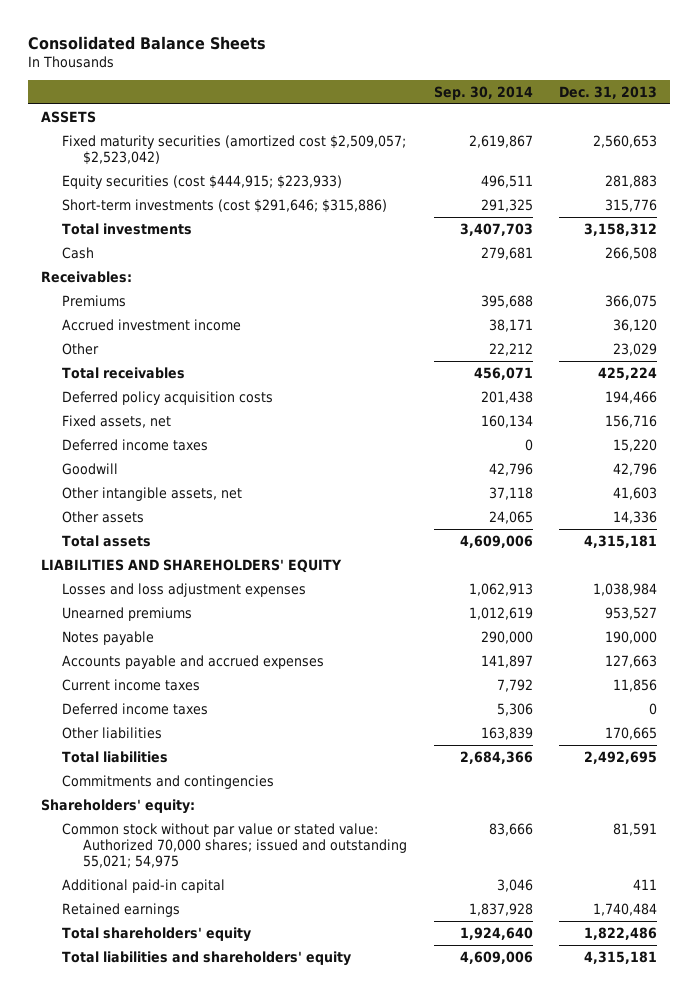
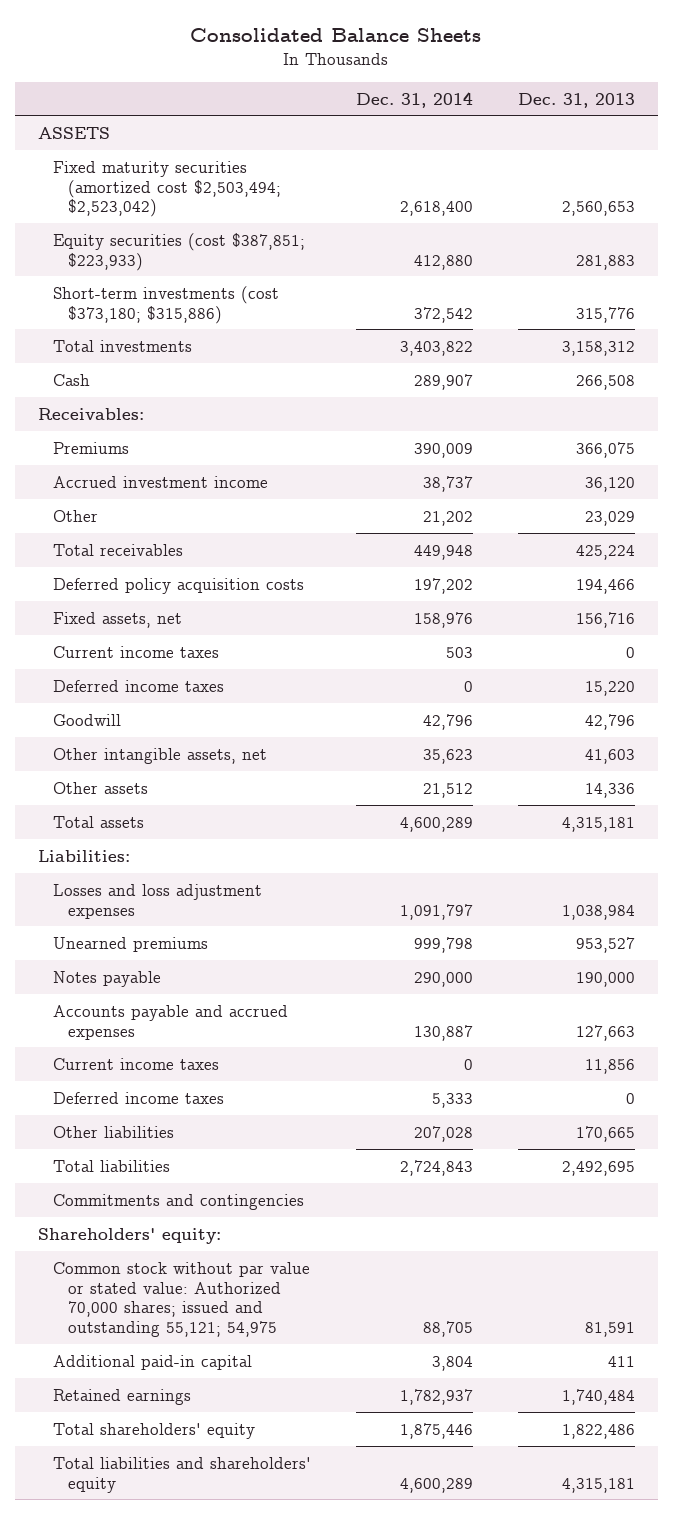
[433,85,533,100] Sep. 30, 2014 -> none
none -> [356,91,474,108] Dec. 31, 2014
[62,134,407,165] Fixed maturity securities (amortized cost $2,509,057; $2,523,042) -> [52,160,282,218] Fixed maturity securities (amortized cost $2,503,494; $2,523,042)
[62,174,343,189] Equity securities (cost $444,915; $223,933) -> [52,232,305,271] Equity securities (cost $387,851; $223,933)
[62,198,388,213] Short-term investments (cost $291,646; $315,886) -> [52,285,279,324] Short-term investments (cost $373,180; $315,886)
none -> [52,645,219,658] Current income taxes
[41,558,343,573] LIABILITIES AND SHAREHOLDERS' EQUITY -> none
none -> [37,849,130,862] Liabilities:
[62,822,408,868] Common stock without par value or stated value: Authorized 70,000 shares; issued and outstanding 55,021; 54,975 -> [52,1261,310,1338] Common stock without par value or stated value: Authorized 70,000 shares; issued and outstanding 55,121; 54,975

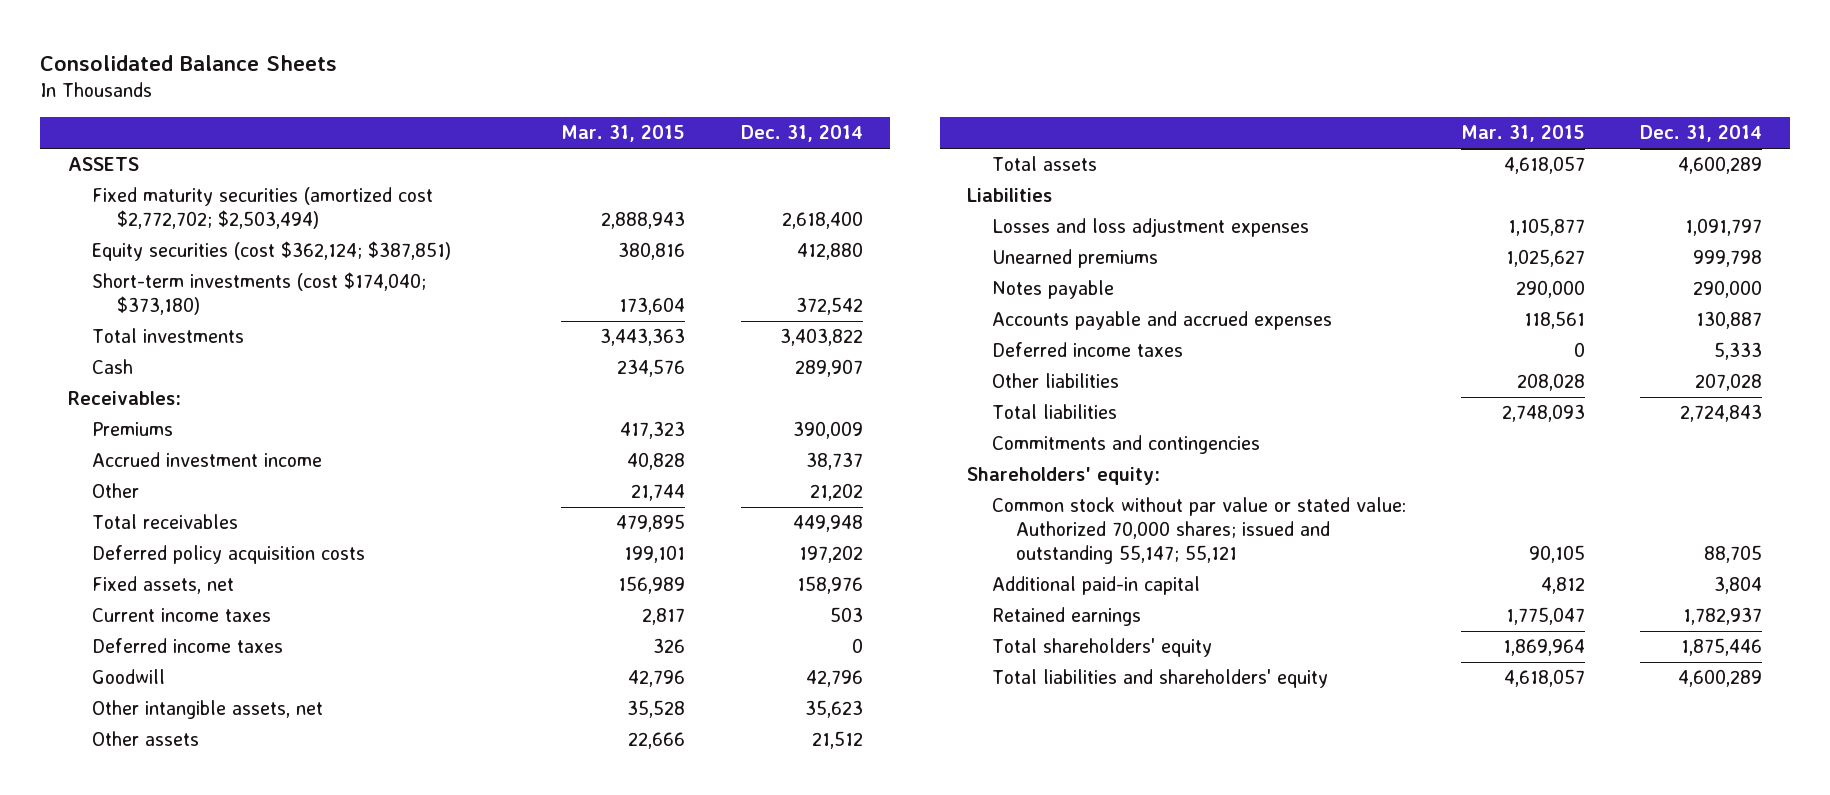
[518,92,636,108] Dec. 31, 2013 -> none
none -> [561,125,686,143] Mar. 31, 2015
[52,160,282,218] Fixed maturity securities (amortized cost $2,503,494; $2,523,042) -> [92,187,434,230] Fixed maturity securities (amortized cost $2,772,702; $2,503,494)
[52,232,305,271] Equity securities (cost $387,851; $223,933) -> [92,241,452,262] Equity securities (cost $362,124; $387,851)
[52,285,279,324] Short-term investments (cost $373,180; $315,886) -> [92,272,427,316] Short-term investments (cost $174,040; $373,180)
[37,849,130,862] Liabilities: -> [967,188,1053,203] Liabilities
[52,1057,219,1070] Current income taxes -> none
[52,1261,310,1338] Common stock without par value or stated value: Authorized 70,000 shares; issued and outstanding 55,121; 54,975 -> [991,497,1406,564] Common stock without par value or stated value: Authorized 70,000 shares; issued and outstanding 55,147; 55,121

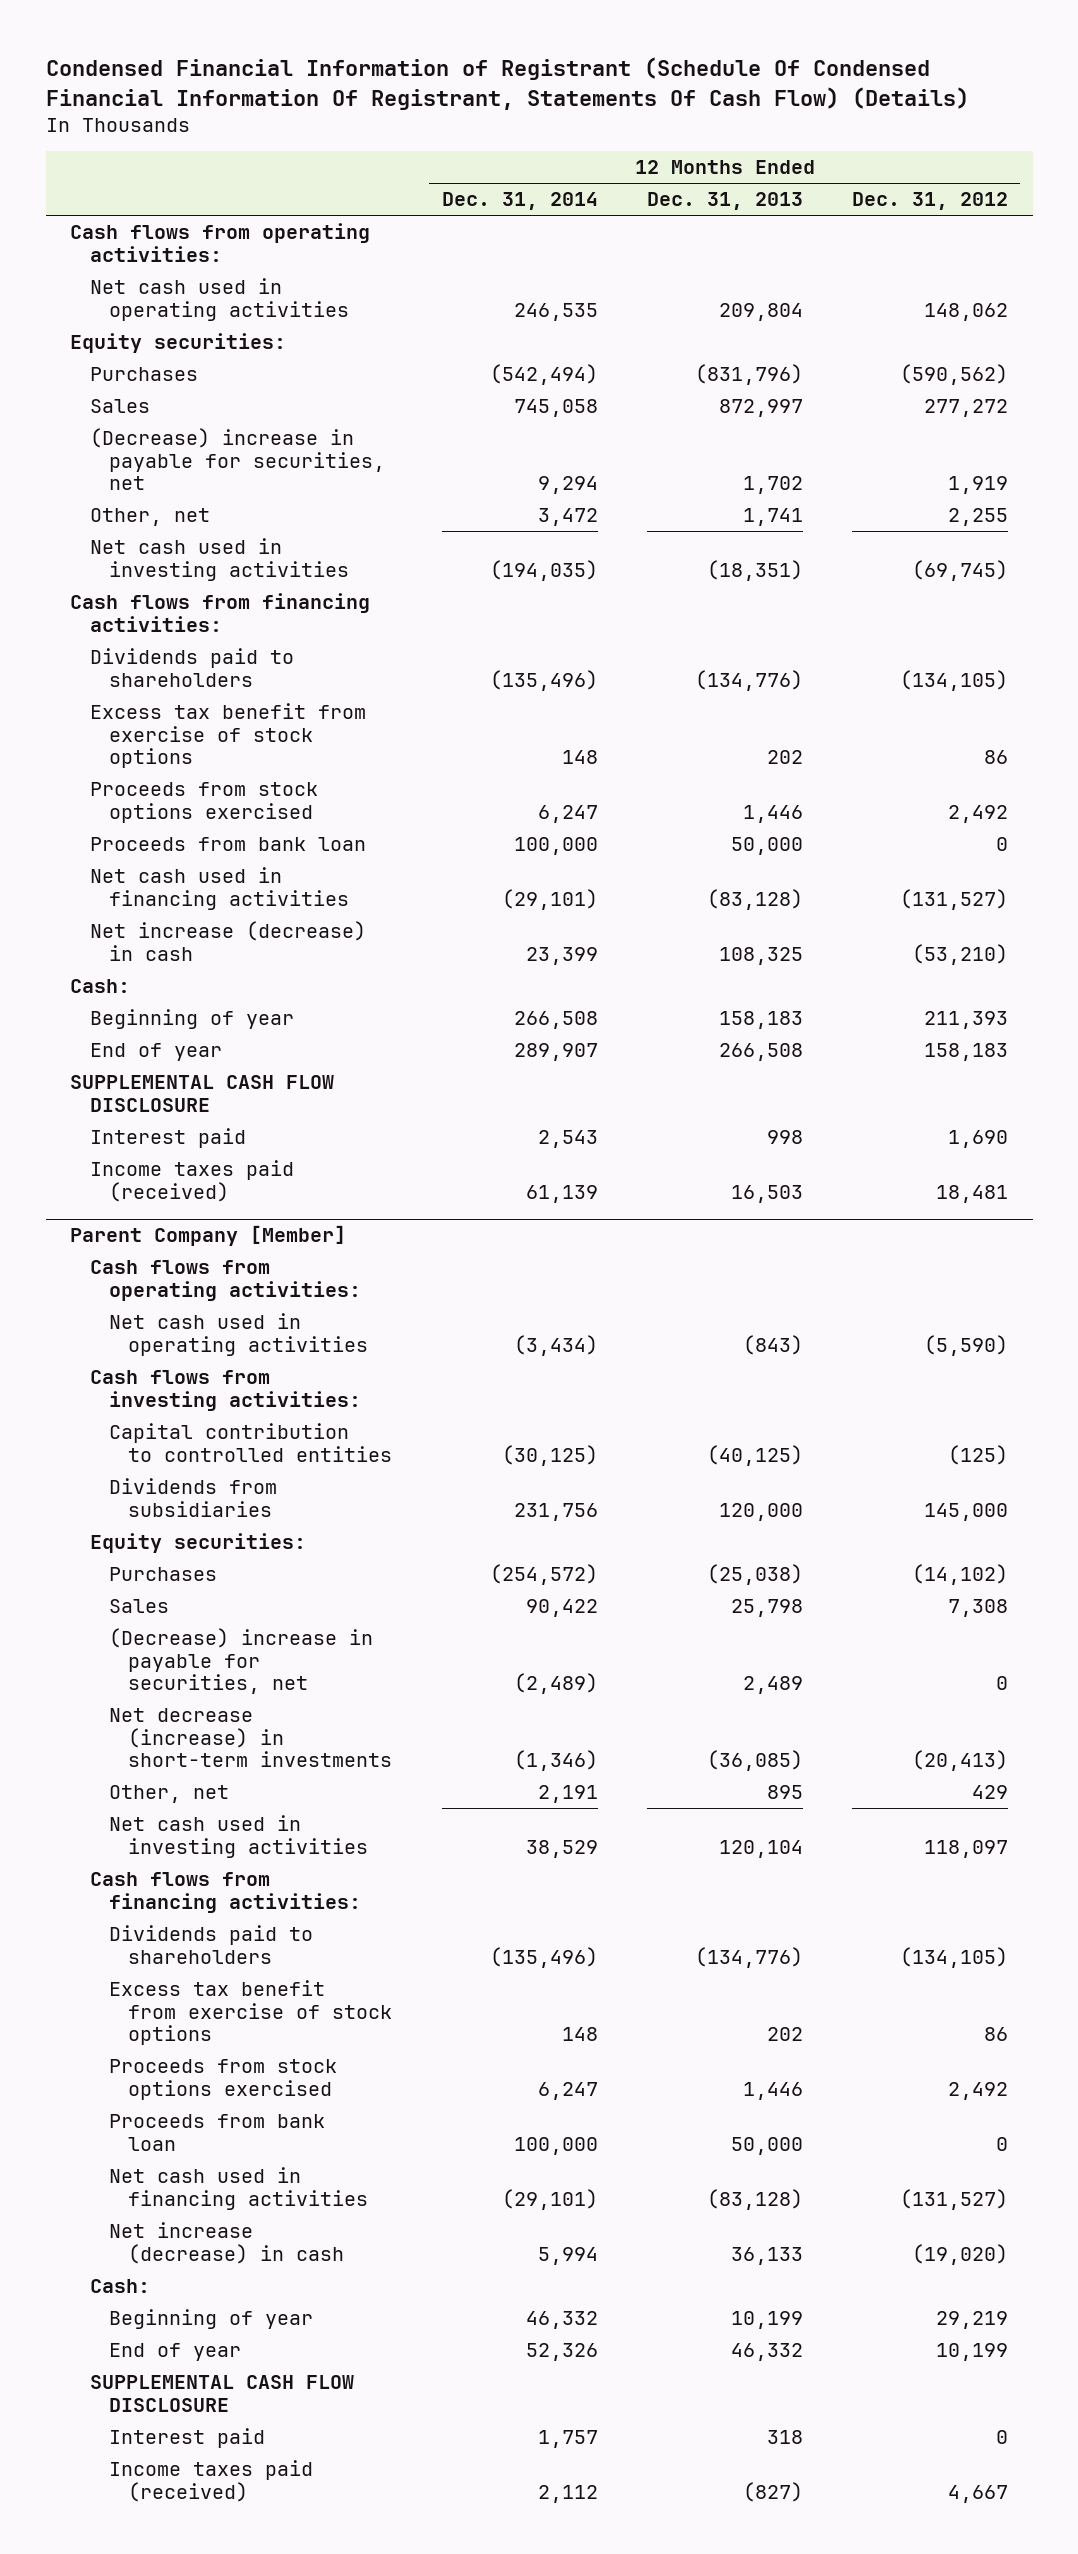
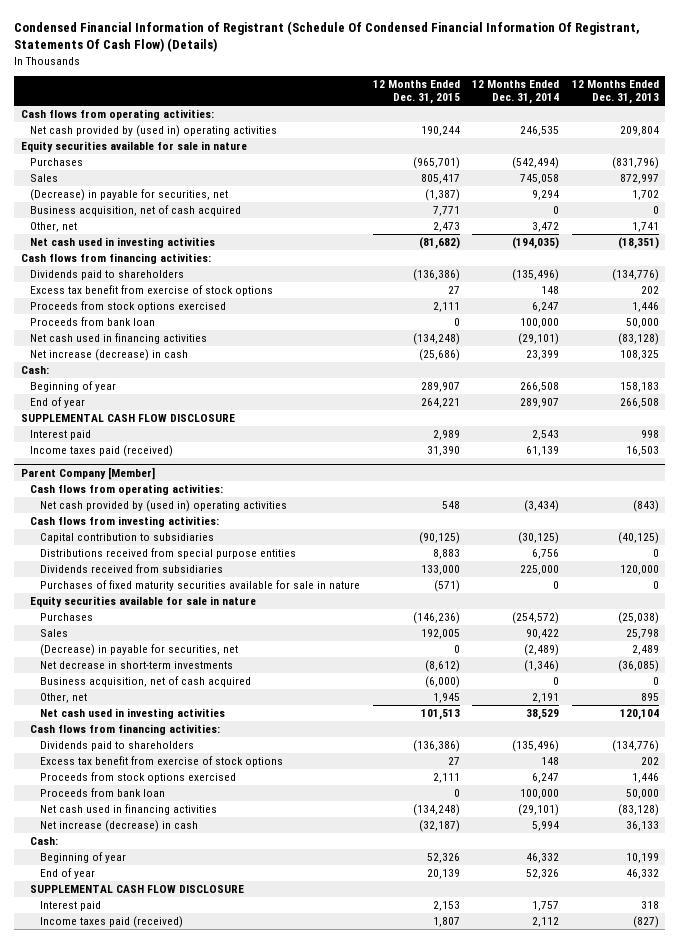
[852,192,1009,211] Dec. 31, 2012 -> none
none -> [372,80,460,105] 12 Months Ended Dec. 31, 2015
[89,278,349,321] Net cash used in operating activities -> [30,125,278,138] Net cash provided by (used in) operating activities
[70,333,287,354] Equity securities: -> [20,141,247,153] Equity securities available for sale in nature
[89,428,385,491] (Decrease) increase in payable for securities, net -> [30,189,229,202] (Decrease) in payable for securities, net
none -> [30,205,242,217] Business acquisition, net of cash acquired
[108,1313,369,1356] Net cash used in operating activities -> [40,500,288,513] Net cash provided by (used in) operating activities
[108,1423,393,1462] Capital contribution to controlled entities -> [40,533,215,544] Capital contribution to subsidiaries
none -> [40,548,297,560] Distributions received from special purpose entities
[108,1478,277,1517] Dividends from subsidiaries -> [40,564,224,574] Dividends received from subsidiaries
[513,1502,598,1521] 231,756 -> [520,565,560,576] 225,000
none -> [40,580,361,592] Purchases of fixed maturity securities available for sale in nature
[89,1533,306,1554] Equity securities: -> [30,596,257,608] Equity securities available for sale in nature
[108,1628,373,1695] (Decrease) increase in payable for securities, net -> [40,644,239,657] (Decrease) in payable for securities, net
[108,1708,393,1768] Net decrease (increase) in short-term investments -> [40,661,234,670] Net decrease in short-term investments
none -> [40,676,252,688] Business acquisition, net of cash acquired

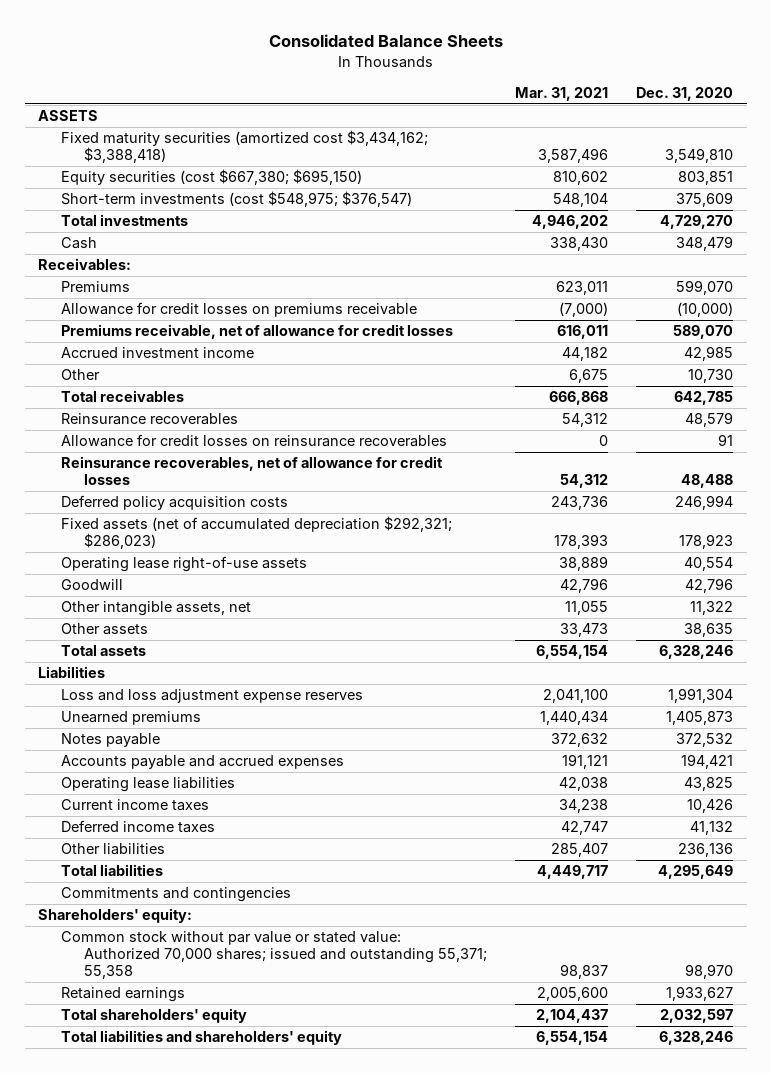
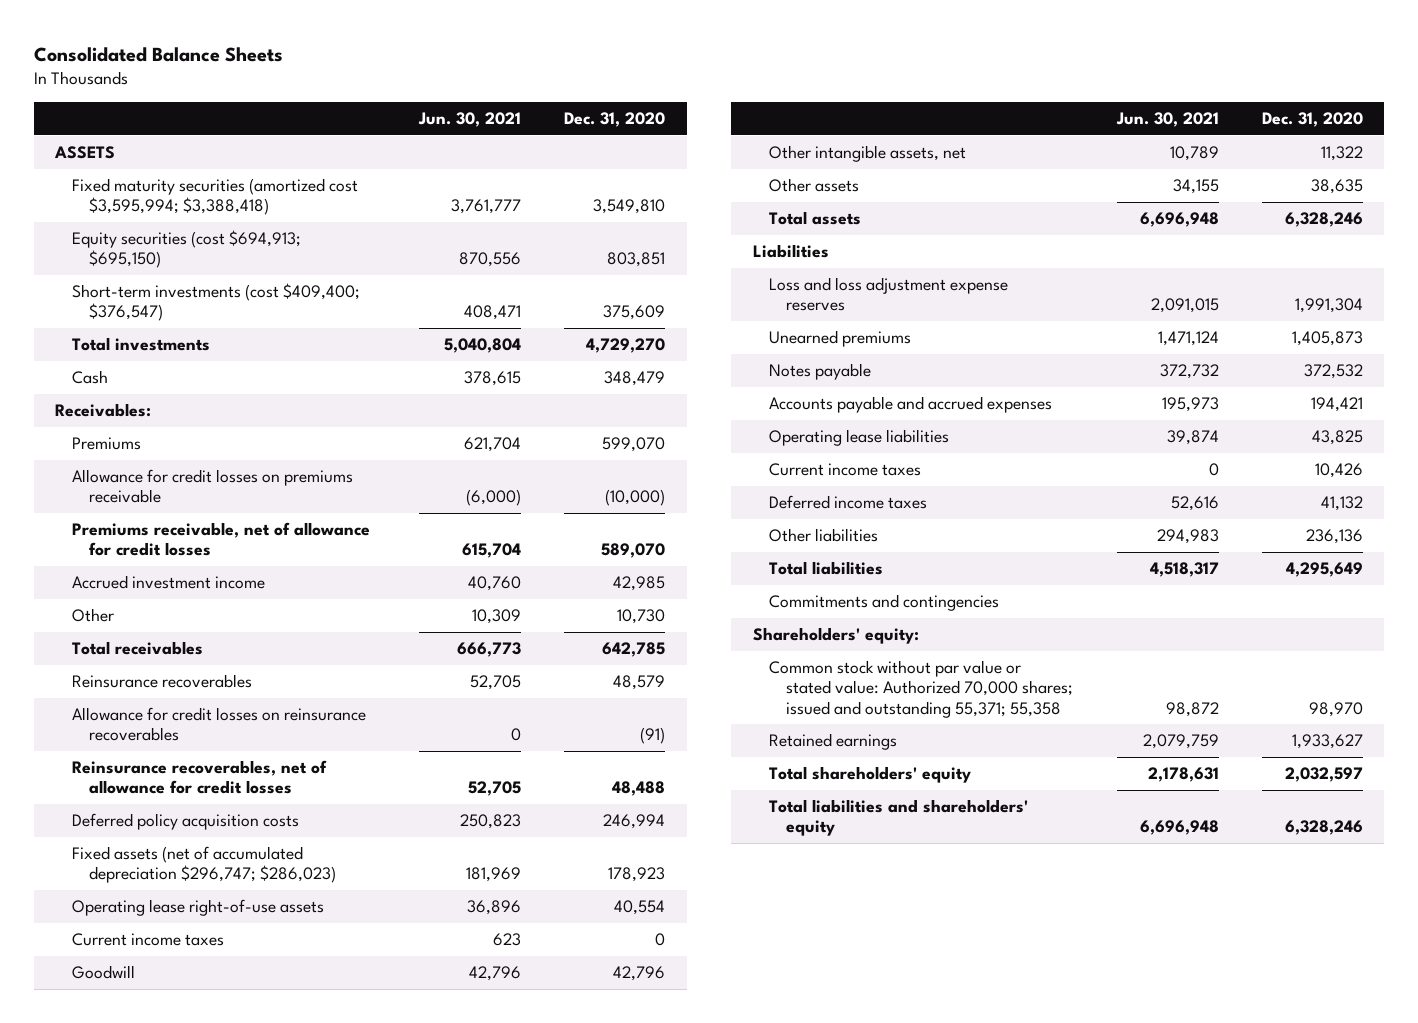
[515,86,609,101] Mar. 31, 2021 -> none
none -> [418,112,522,128] Jun. 30, 2021
[61,130,429,164] Fixed maturity securities (amortized cost $3,434,162; $3,388,418) -> [72,178,359,216] Fixed maturity securities (amortized cost $3,595,994; $3,388,418)
[61,169,363,186] Equity securities (cost $667,380; $695,150) -> [72,230,302,269] Equity securities (cost $694,913; $695,150)
[61,191,413,208] Short-term investments (cost $548,975; $376,547) -> [72,283,361,322] Short-term investments (cost $409,400; $376,547)
[717,434,733,447] 91 -> [640,727,666,745] (91)
[61,516,453,550] Fixed assets (net of accumulated depreciation $292,321; $286,023) -> [72,846,336,884] Fixed assets (net of accumulated depreciation $296,747; $286,023)
none -> [72,933,225,947] Current income taxes

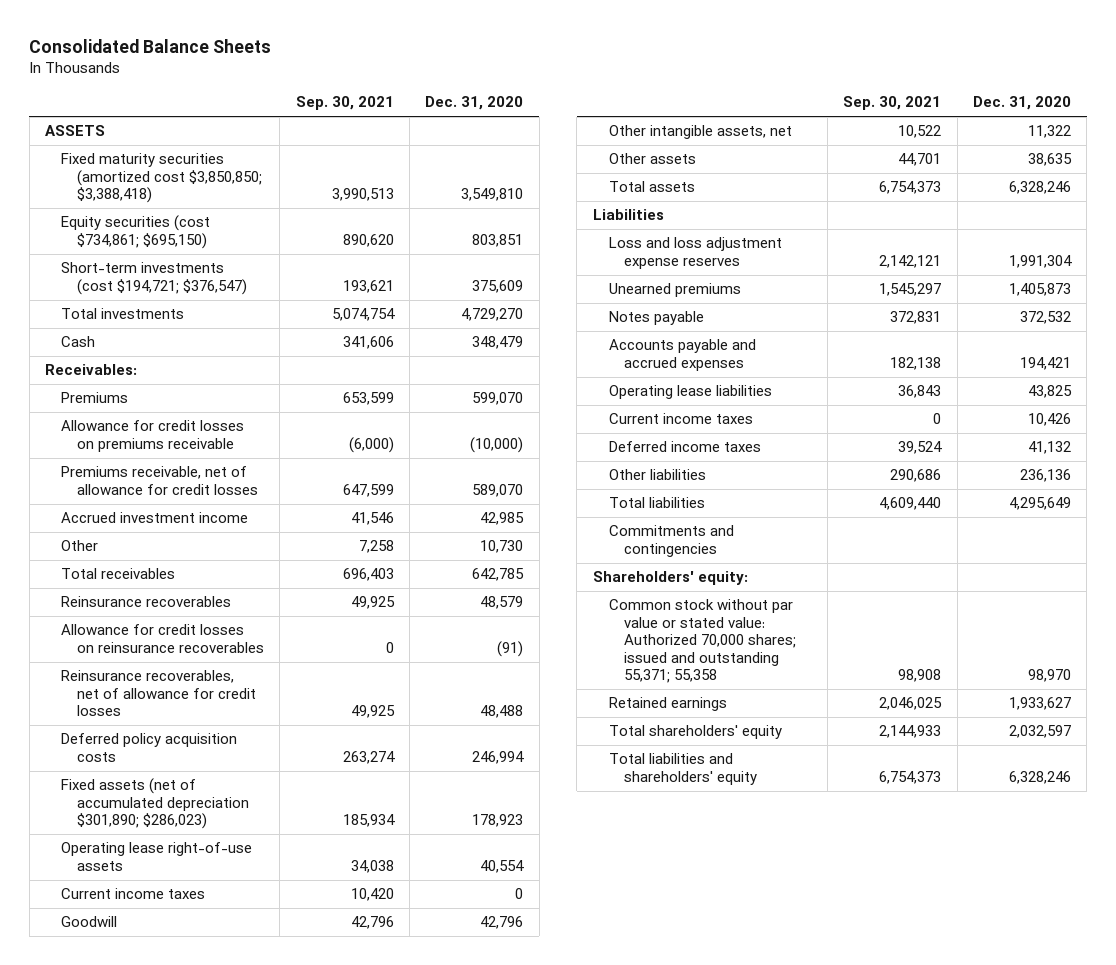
[418,112,522,128] Jun. 30, 2021 -> none
none -> [295,96,394,111] Sep. 30, 2021
[72,178,359,216] Fixed maturity securities (amortized cost $3,595,994; $3,388,418) -> [61,153,262,204] Fixed maturity securities (amortized cost $3,850,850; $3,388,418)
[72,230,302,269] Equity securities (cost $694,913; $695,150) -> [61,215,211,249] Equity securities (cost $734,861; $695,150)
[72,283,361,322] Short-term investments (cost $409,400; $376,547) -> [61,262,247,295] Short-term investments (cost $194,721; $376,547)
[72,846,336,884] Fixed assets (net of accumulated depreciation $296,747; $286,023) -> [61,778,249,830] Fixed assets (net of accumulated depreciation $301,890; $286,023)

